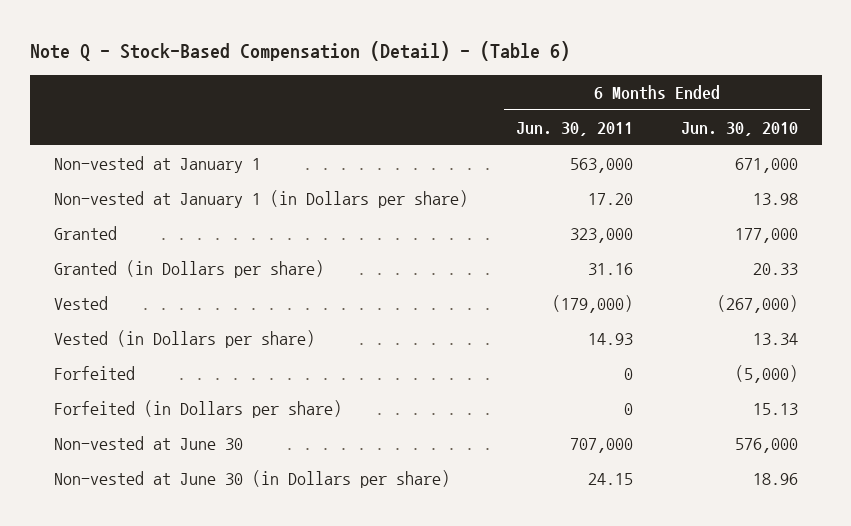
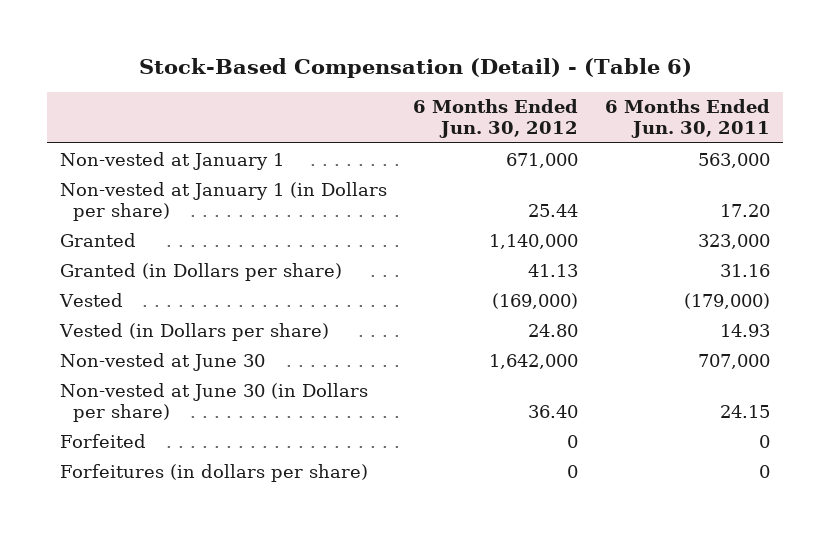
[29,41,570,62] Note Q - Stock-Based Compensation (Detail) - (Table 6) -> [138,57,692,78] Stock-Based Compensation (Detail) - (Table 6)
[680,121,798,136] Jun. 30, 2010 -> none
none -> [413,99,579,139] 6 Months Ended Jun. 30, 2012
[53,400,342,419] Forfeited (in Dollars per share) -> none
[53,366,135,381] Forfeited -> [59,433,146,448] Forfeited
none -> [59,463,368,482] Forfeitures (in dollars per share)

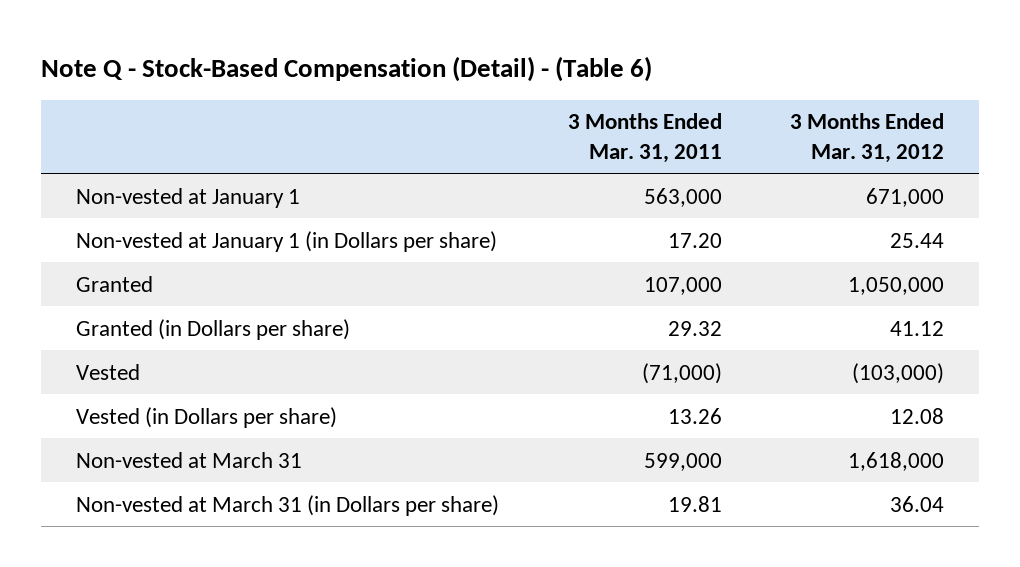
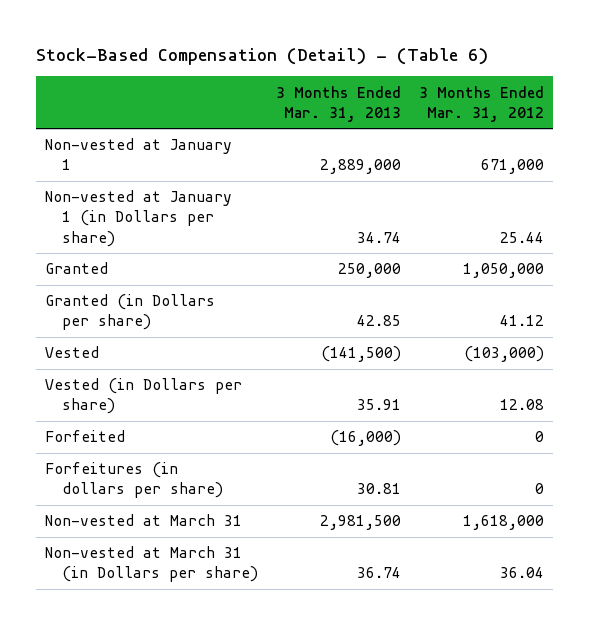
[41,56,653,83] Note Q - Stock-Based Compensation (Detail) - (Table 6) -> [36,47,489,65] Stock-Based Compensation (Detail) - (Table 6)
[567,113,722,163] 3 Months Ended Mar. 31, 2011 -> none
none -> [275,85,401,122] 3 Months Ended Mar. 31, 2013
none -> [45,430,126,443] Forfeited
none -> [45,462,224,499] Forfeitures (in dollars per share)

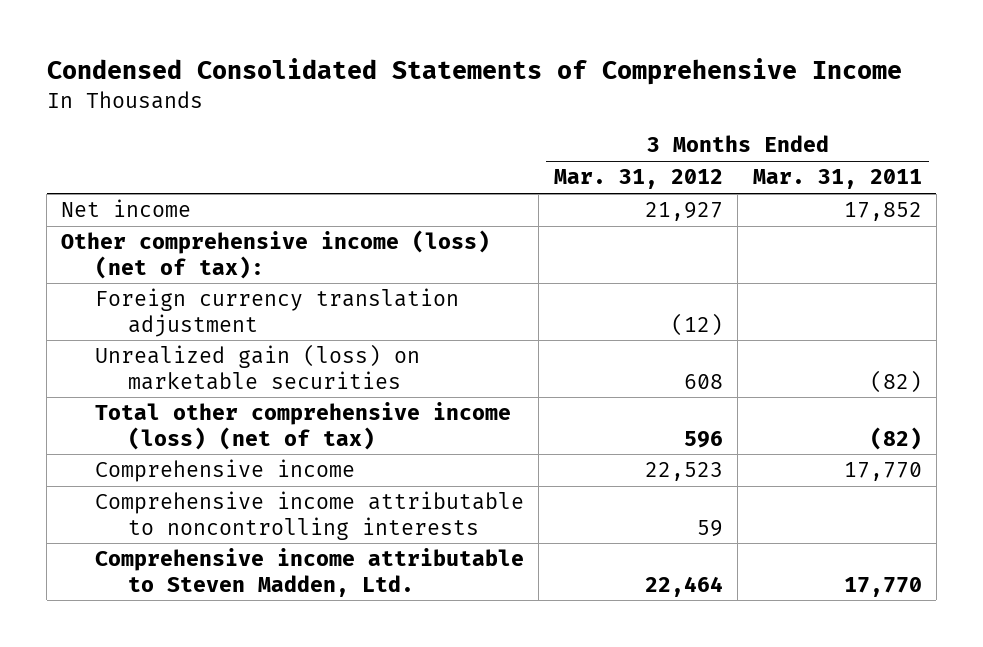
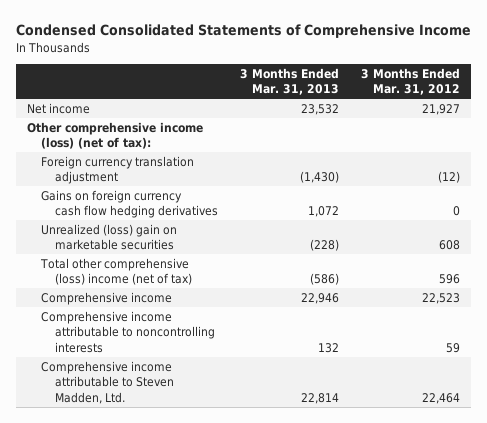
[752,169,922,190] Mar. 31, 2011 -> none
none -> [240,67,340,96] 3 Months Ended Mar. 31, 2013
none -> [41,189,219,219] Gains on foreign currency cash flow hedging derivatives
[94,344,420,390] Unrealized gain (loss) on marketable securities -> [41,223,178,251] Unrealized (loss) gain on marketable securities
[94,402,511,450] Total other comprehensive income (loss) (net of tax) -> [40,257,193,286] Total other comprehensive (loss) income (net of tax)

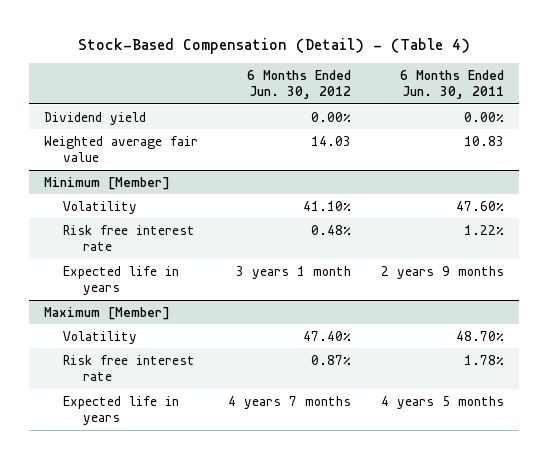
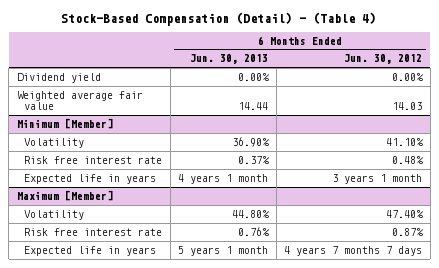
[399,70,504,100] 6 Months Ended Jun. 30, 2011 -> none
none -> [190,54,269,65] Jun. 30, 2013
[227,395,351,409] 4 years 7 months -> [284,246,423,257] 4 years 7 months 7 days

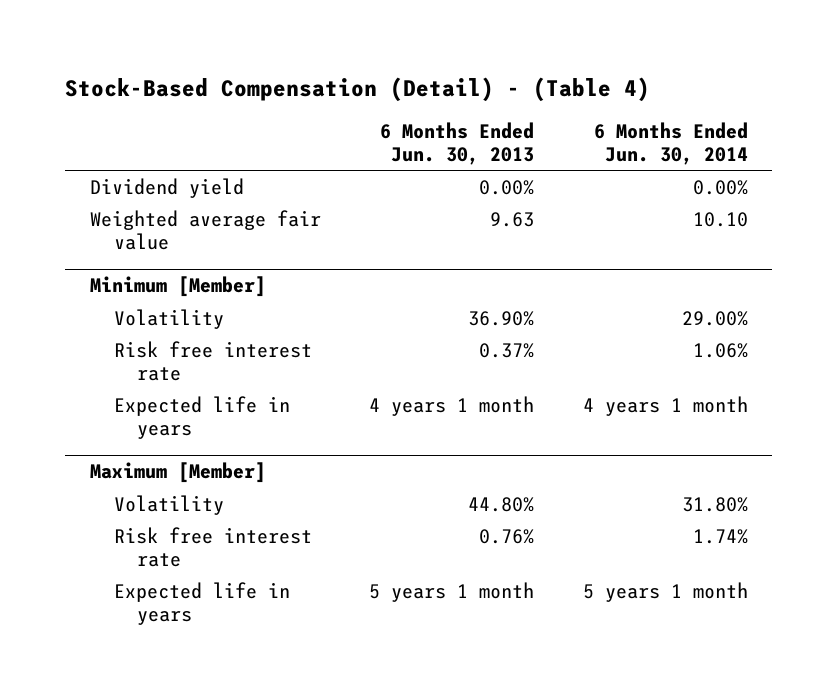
[344,54,423,65] Jun. 30, 2012 -> none
none -> [594,121,749,166] 6 Months Ended Jun. 30, 2014
[238,101,269,110] 14.44 -> [490,211,535,227] 9.63

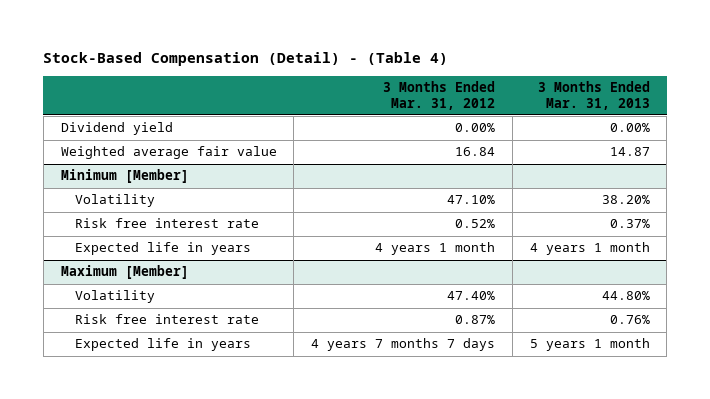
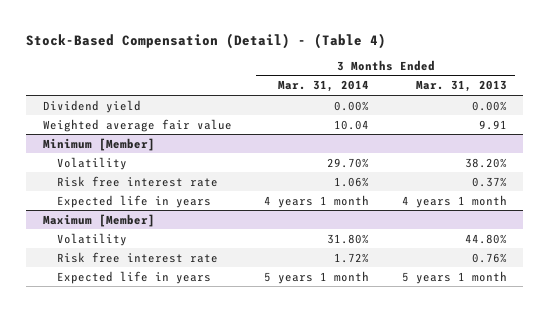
[383,81,496,110] 3 Months Ended Mar. 31, 2012 -> none
none -> [278,80,370,93] Mar. 31, 2014
[609,147,650,157] 14.87 -> [478,119,507,130] 9.91

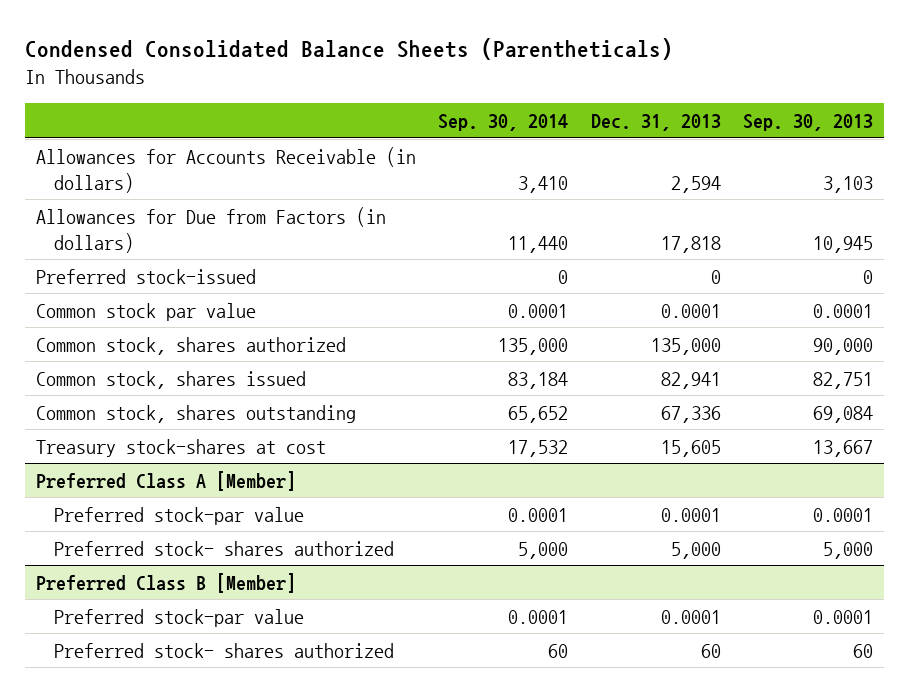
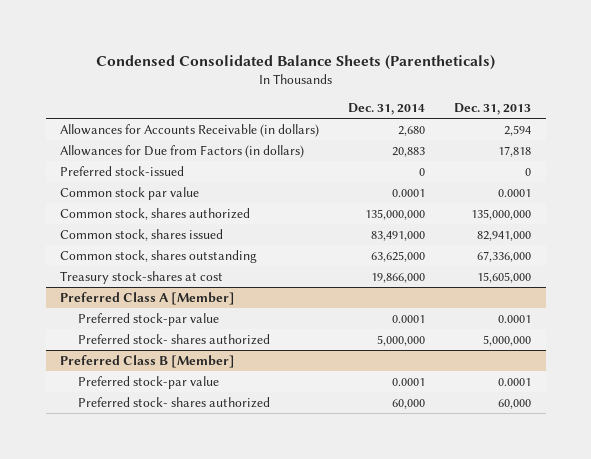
[438,113,569,131] Sep. 30, 2014 -> none
[742,113,873,131] Sep. 30, 2013 -> none
none -> [348,103,426,116] Dec. 31, 2014
[650,337,721,355] 135,000 -> [471,208,532,220] 135,000,000
[660,371,721,389] 82,941 -> [477,230,532,241] 82,941,000
[660,405,721,423] 67,336 -> [477,250,532,262] 67,336,000
[660,439,721,457] 15,605 -> [477,271,532,283] 15,605,000
[670,541,721,559] 5,000 -> [483,334,532,346] 5,000,000
[700,643,721,658] 60 -> [498,398,532,409] 60,000

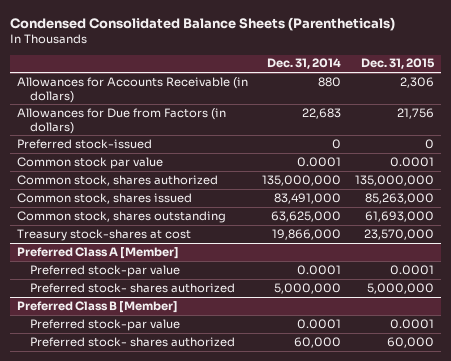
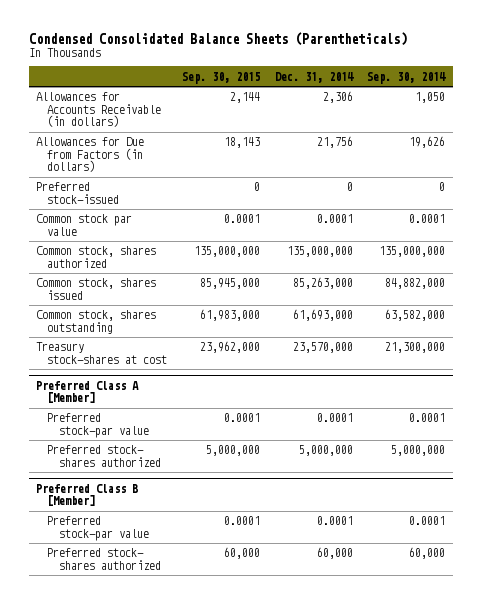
[360,58,435,70] Dec. 31, 2015 -> none
none -> [182,71,261,84] Sep. 30, 2015
none -> [367,71,447,84] Sep. 30, 2014
[317,76,341,87] 880 -> [322,91,353,104] 2,306
[301,107,341,119] 22,683 -> [316,136,353,149] 21,756
[273,192,341,204] 83,491,000 -> [292,277,353,290] 85,263,000
[270,210,341,222] 63,625,000 -> [292,309,353,322] 61,693,000
[271,228,341,240] 19,866,000 -> [292,342,353,354] 23,570,000

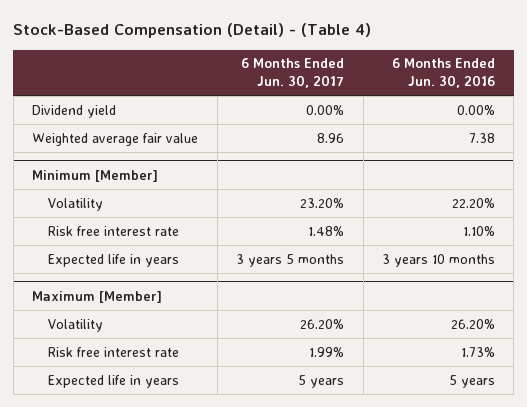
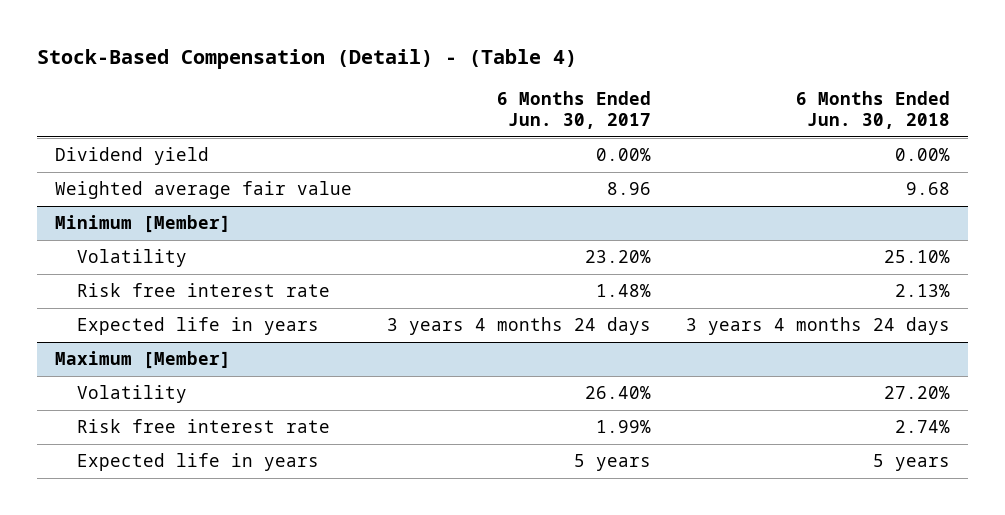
[392,58,496,89] 6 Months Ended Jun. 30, 2016 -> none
none -> [796,91,951,129] 6 Months Ended Jun. 30, 2018
[236,253,345,267] 3 years 5 months -> [387,317,652,336] 3 years 4 months 24 days
[300,318,345,329] 26.20% -> [585,386,652,400] 26.40%

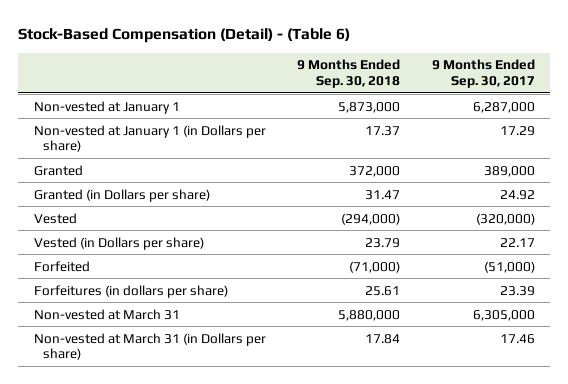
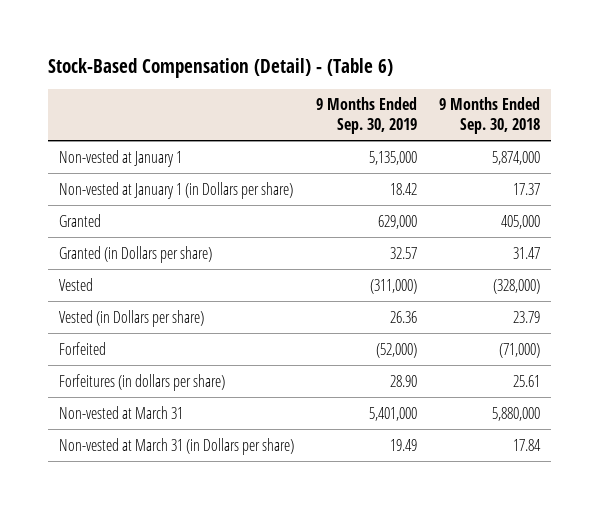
[431,59,535,89] 9 Months Ended Sep. 30, 2017 -> none
none -> [316,97,418,135] 9 Months Ended Sep. 30, 2019
[338,101,401,113] 5,873,000 -> [492,150,541,165] 5,874,000
[349,165,401,177] 372,000 -> [501,214,541,229] 405,000
[341,212,401,225] (294,000) -> [493,278,541,294] (328,000)

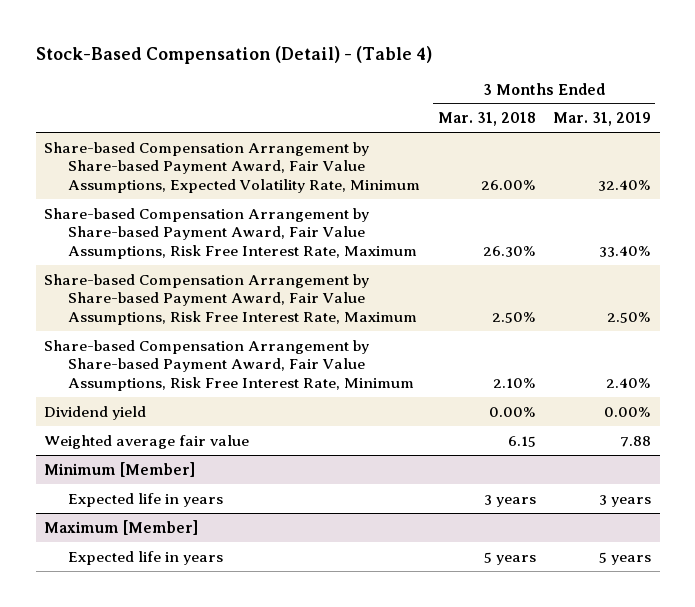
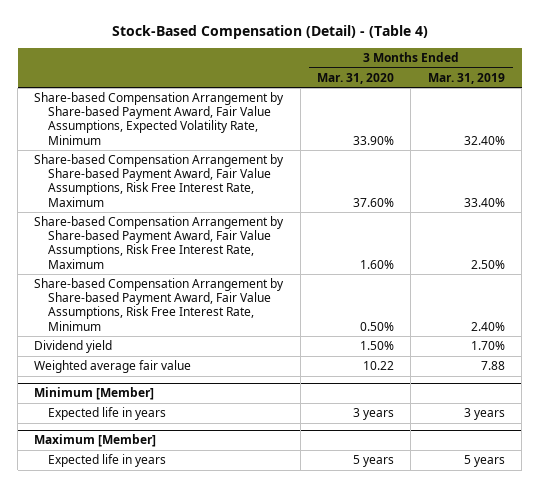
[437,112,536,127] Mar. 31, 2018 -> none
none -> [317,72,395,84] Mar. 31, 2020
[603,406,651,417] 0.00% -> [470,341,505,351] 1.70%

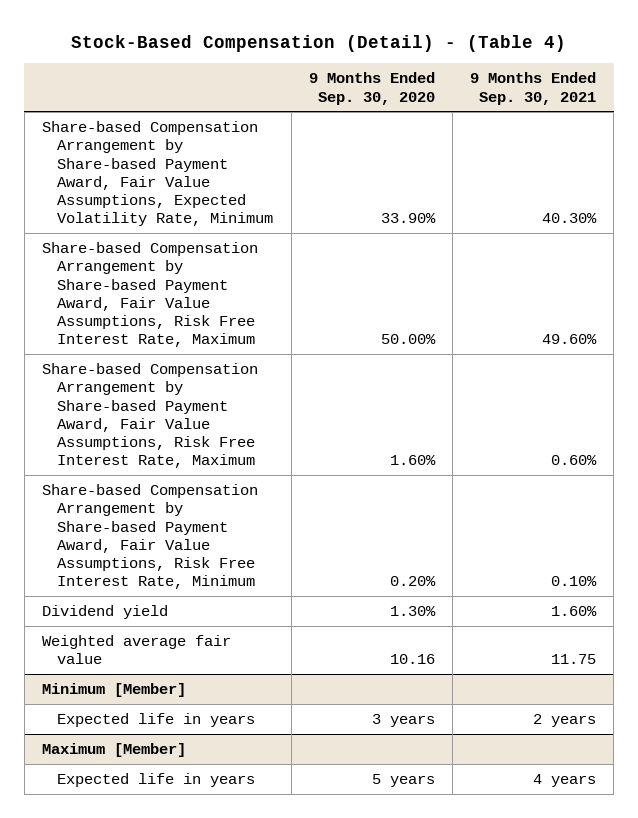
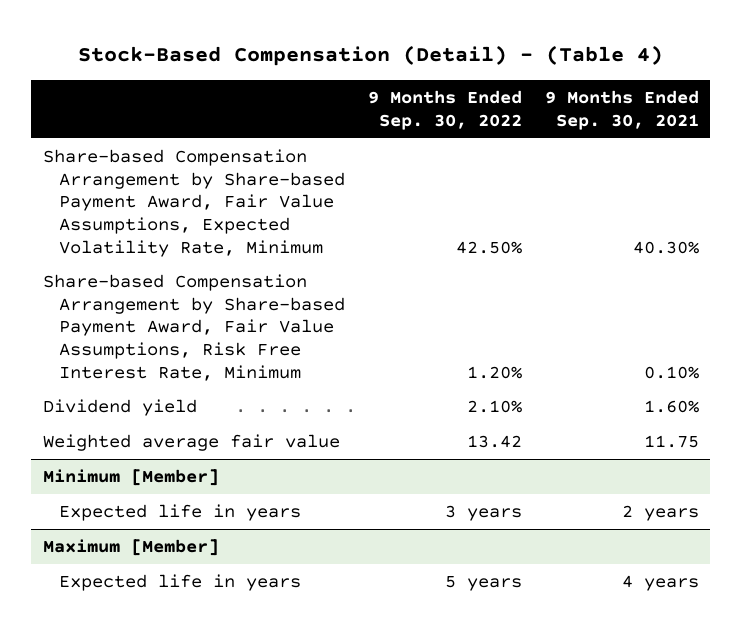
[308,72,435,105] 9 Months Ended Sep. 30, 2020 -> none
none -> [367,90,522,130] 9 Months Ended Sep. 30, 2022
[41,241,258,348] Share-based Compensation Arrangement by Share-based Payment Award, Fair Value Assumptions, Risk Free Interest Rate, Maximum -> none
[41,362,258,469] Share-based Compensation Arrangement by Share-based Payment Award, Fair Value Assumptions, Risk Free Interest Rate, Maximum -> none

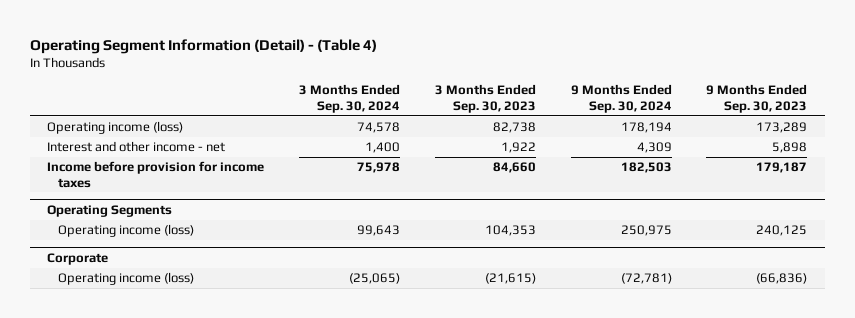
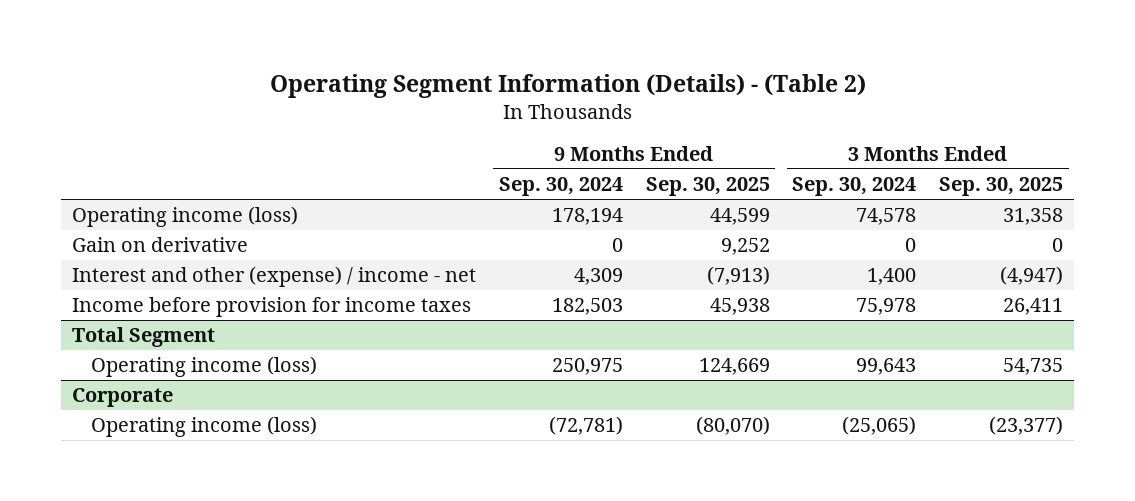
[30,39,378,55] Operating Segment Information (Detail) - (Table 4) -> [269,73,866,98] Operating Segment Information (Details) - (Table 2)
[434,84,536,113] 3 Months Ended Sep. 30, 2023 -> none
[706,84,808,113] 9 Months Ended Sep. 30, 2023 -> none
none -> [645,177,770,197] Sep. 30, 2025
none -> [938,177,1063,197] Sep. 30, 2025
none -> [72,237,249,253] Gain on derivative
[47,141,226,153] Interest and other income - net -> [72,266,477,288] Interest and other (expense) / income - net
[47,204,173,217] Operating Segments -> none
none -> [72,327,216,348] Total Segment

